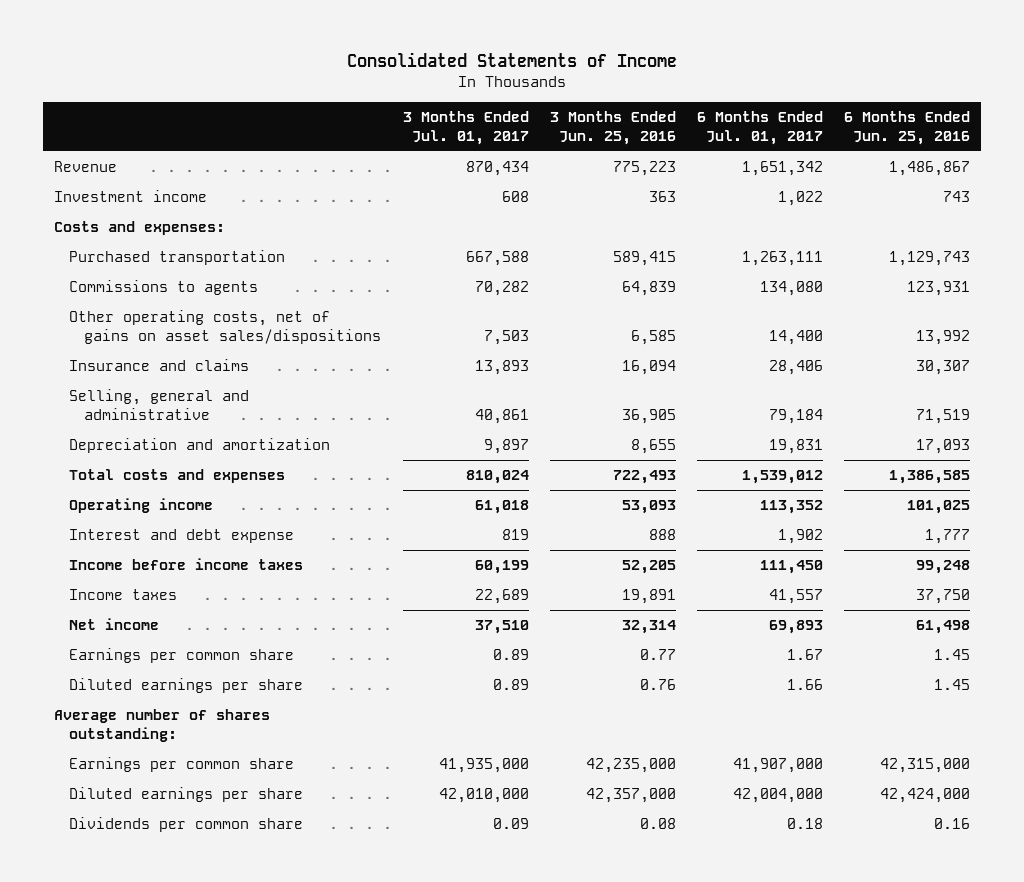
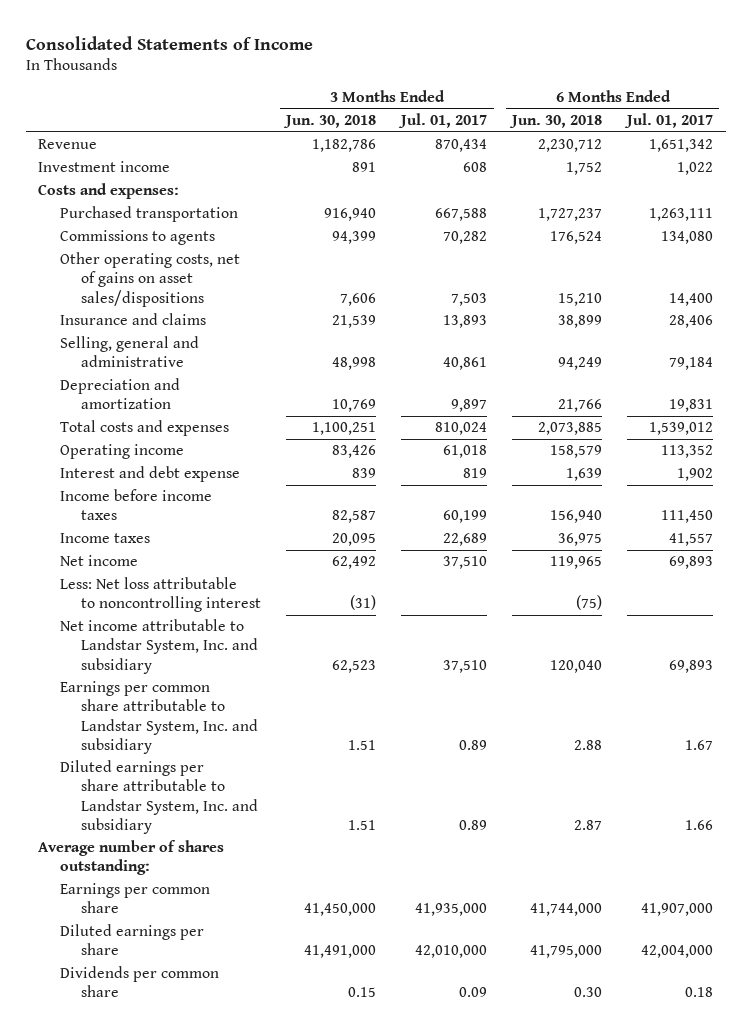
[549,111,676,145] 3 Months Ended Jun. 25, 2016 -> none
[844,111,971,145] 6 Months Ended Jun. 25, 2016 -> none
none -> [283,114,377,128] Jun. 30, 2018
none -> [509,114,603,128] Jun. 30, 2018
none -> [59,577,262,613] Less: Net loss attributable to noncontrolling interest
none -> [59,619,259,674] Net income attributable to Landstar System, Inc. and subsidiary
[69,648,295,664] Earnings per common share -> [59,681,259,754] Earnings per common share attributable to Landstar System, Inc. and subsidiary
[69,678,304,694] Diluted earnings per share -> [59,760,259,834] Diluted earnings per share attributable to Landstar System, Inc. and subsidiary

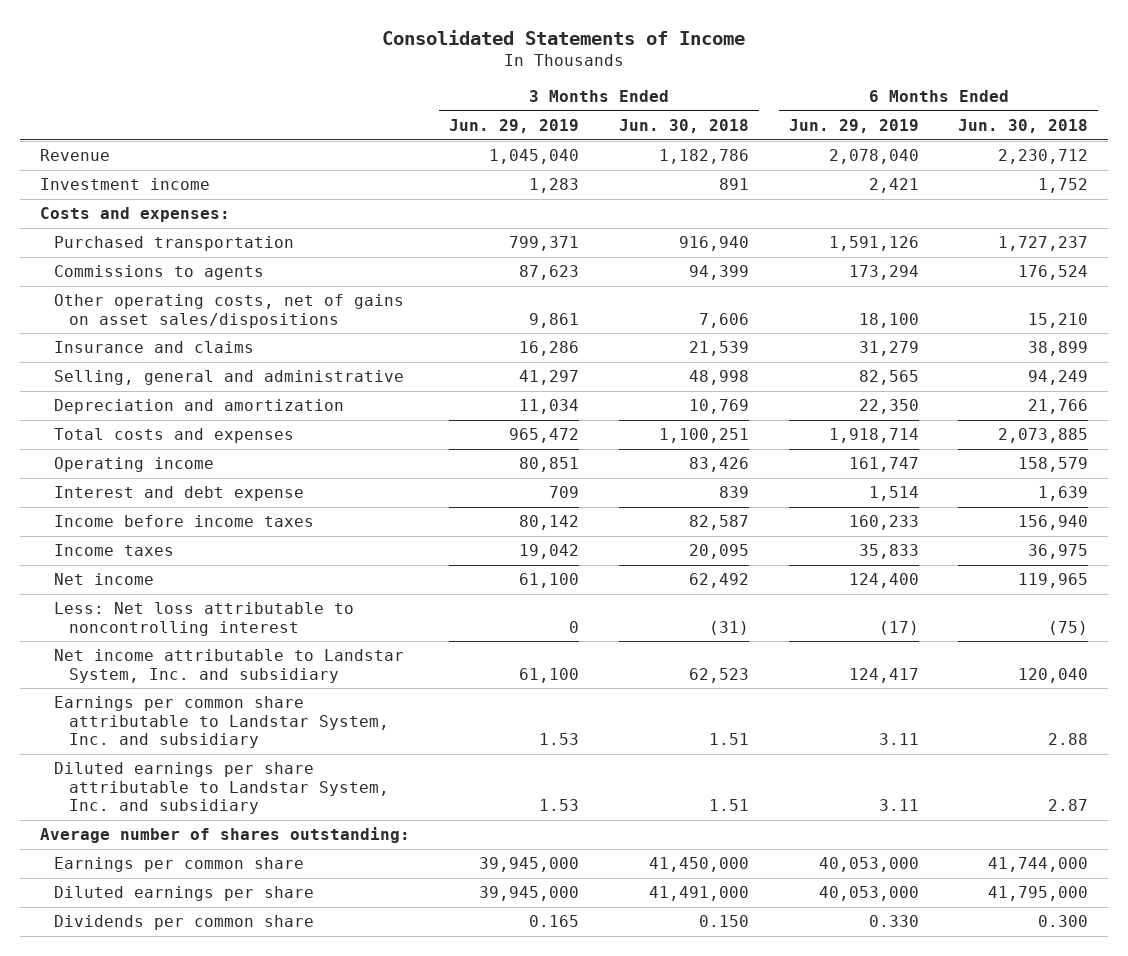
[398,112,488,128] Jul. 01, 2017 -> none
[624,112,714,128] Jul. 01, 2017 -> none
none -> [449,119,580,134] Jun. 29, 2019
none -> [788,119,919,134] Jun. 29, 2019
[348,987,377,998] 0.15 -> [699,915,750,928] 0.150
[574,987,603,998] 0.30 -> [1038,915,1089,928] 0.300

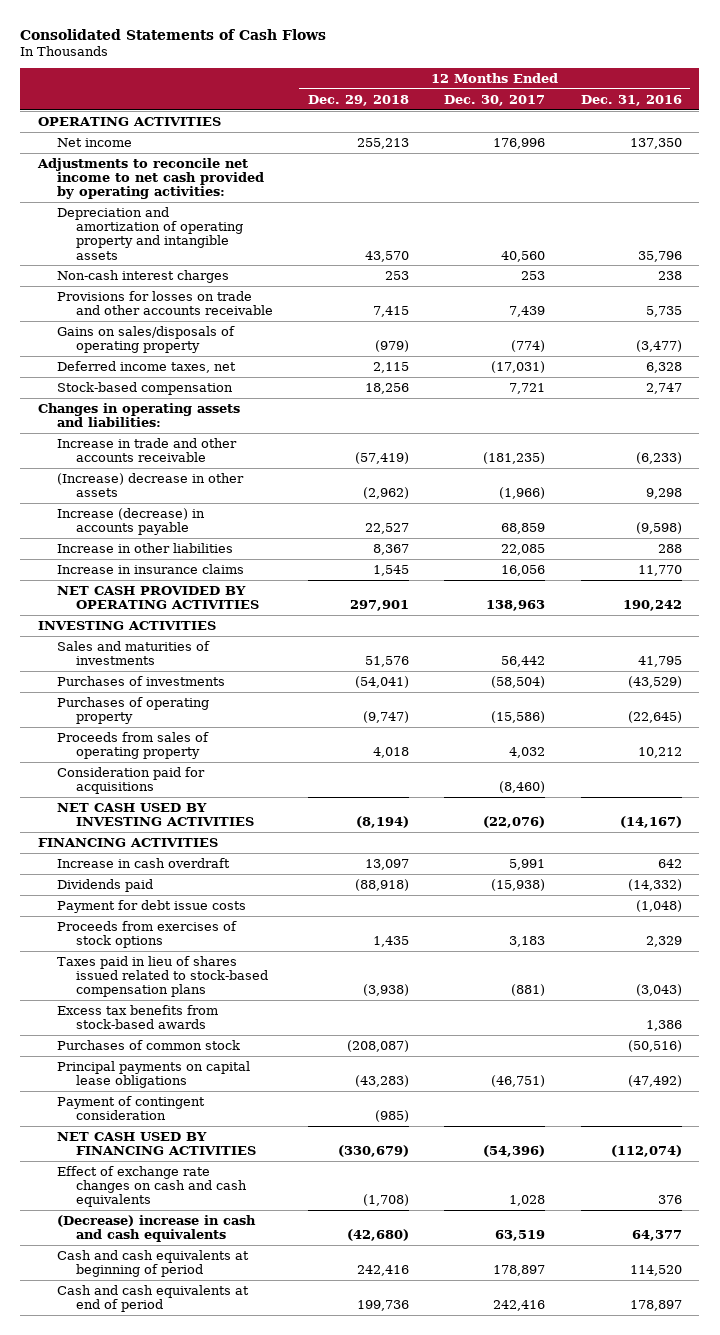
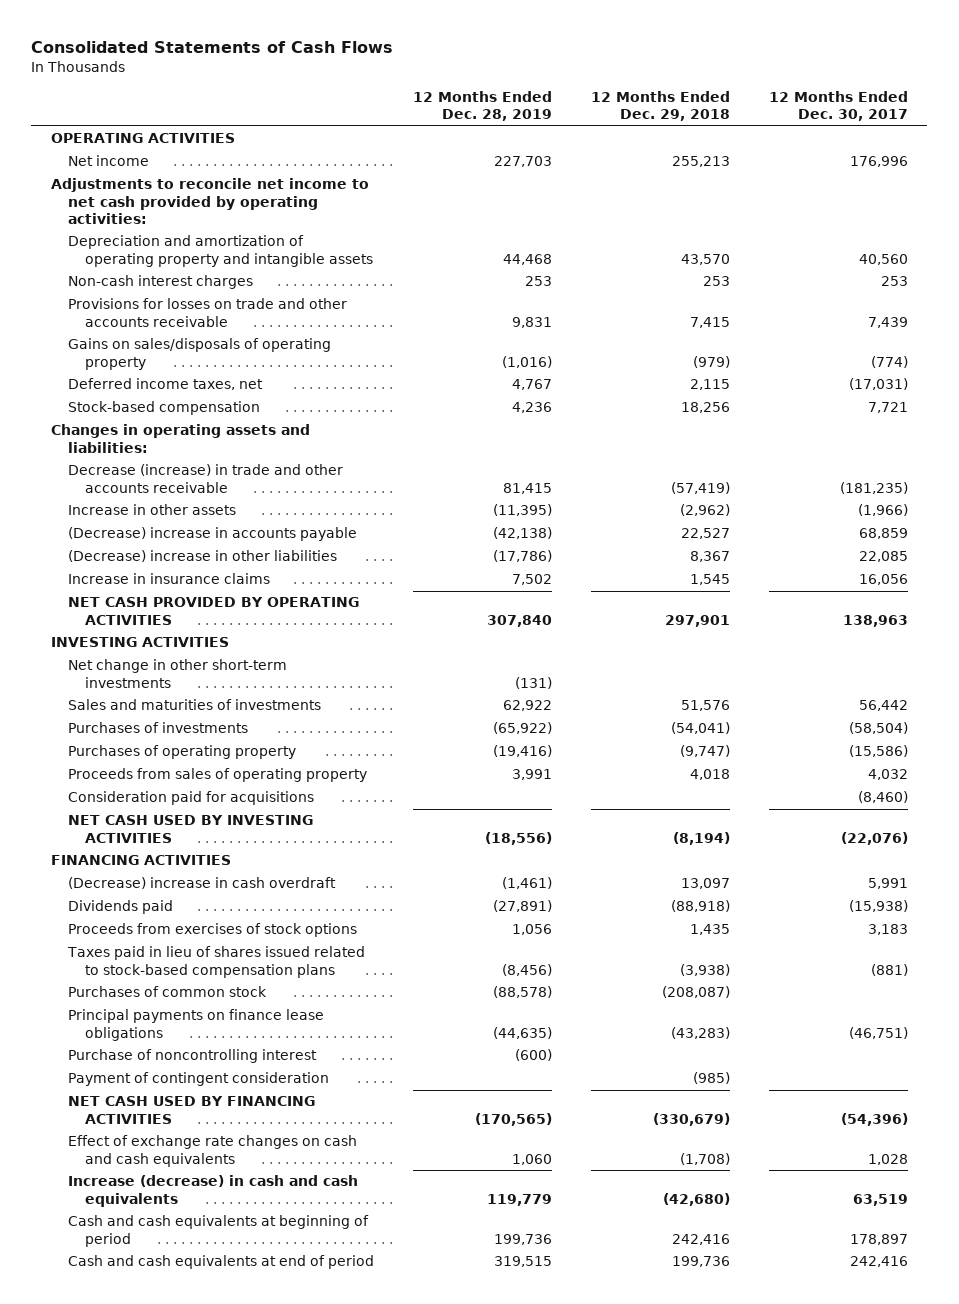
[580,94,682,106] Dec. 31, 2016 -> none
none -> [412,91,552,122] 12 Months Ended Dec. 28, 2019
[56,437,237,463] Increase in trade and other accounts receivable -> [67,464,343,493] Decrease (increase) in trade and other accounts receivable
[56,472,244,498] (Increase) decrease in other assets -> [67,504,236,516] Increase in other assets
[56,507,205,536] Increase (decrease) in accounts payable -> [67,527,357,542] (Decrease) increase in accounts payable
[56,542,233,553] Increase in other liabilities -> [67,550,337,563] (Decrease) increase in other liabilities
none -> [67,659,287,688] Net change in other short-term investments
[56,857,230,868] Increase in cash overdraft -> [67,877,336,890] (Decrease) increase in cash overdraft
[56,899,246,913] Payment for debt issue costs -> none
[56,1004,218,1030] Excess tax benefits from stock-based awards -> none
[56,1060,250,1089] Principal payments on capital lease obligations -> [67,1009,324,1041] Principal payments on finance lease obligations
none -> [67,1049,317,1064] Purchase of noncontrolling interest
[56,1214,256,1243] (Decrease) increase in cash and cash equivalents -> [67,1175,358,1207] Increase (decrease) in cash and cash equivalents

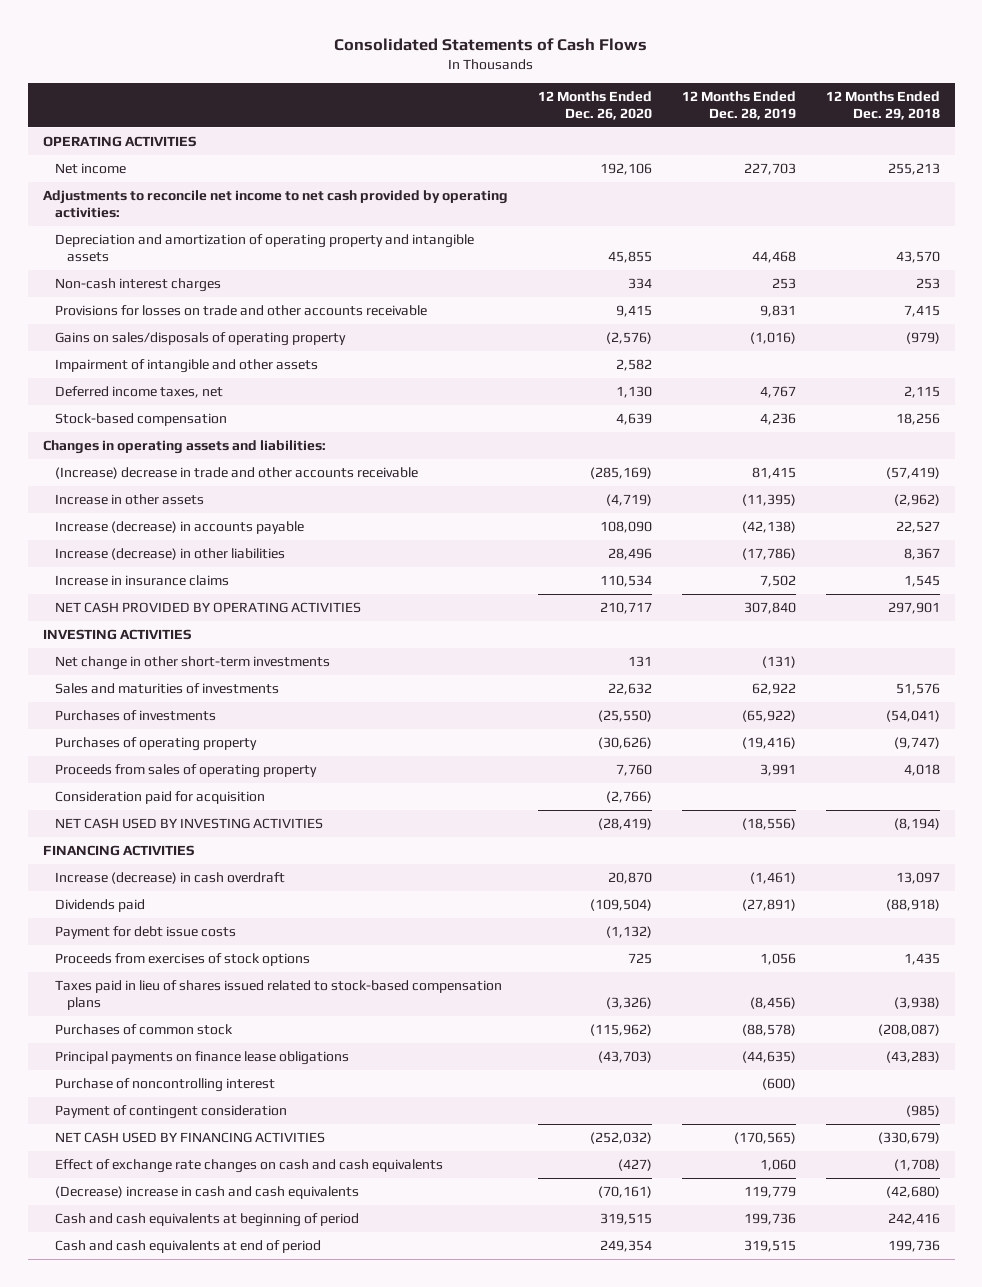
[768,91,908,122] 12 Months Ended Dec. 30, 2017 -> none
none -> [537,91,652,120] 12 Months Ended Dec. 26, 2020
none -> [54,359,318,374] Impairment of intangible and other assets
[67,464,343,493] Decrease (increase) in trade and other accounts receivable -> [54,467,418,480] (Increase) decrease in trade and other accounts receivable
[67,527,357,542] (Decrease) increase in accounts payable -> [54,521,304,535] Increase (decrease) in accounts payable
[67,550,337,563] (Decrease) increase in other liabilities -> [54,548,285,561] Increase (decrease) in other liabilities
[67,791,314,806] Consideration paid for acquisitions -> [54,791,265,805] Consideration paid for acquisition
[67,877,336,890] (Decrease) increase in cash overdraft -> [54,872,285,885] Increase (decrease) in cash overdraft
none -> [54,926,236,940] Payment for debt issue costs
[67,1175,358,1207] Increase (decrease) in cash and cash equivalents -> [54,1186,359,1200] (Decrease) increase in cash and cash equivalents

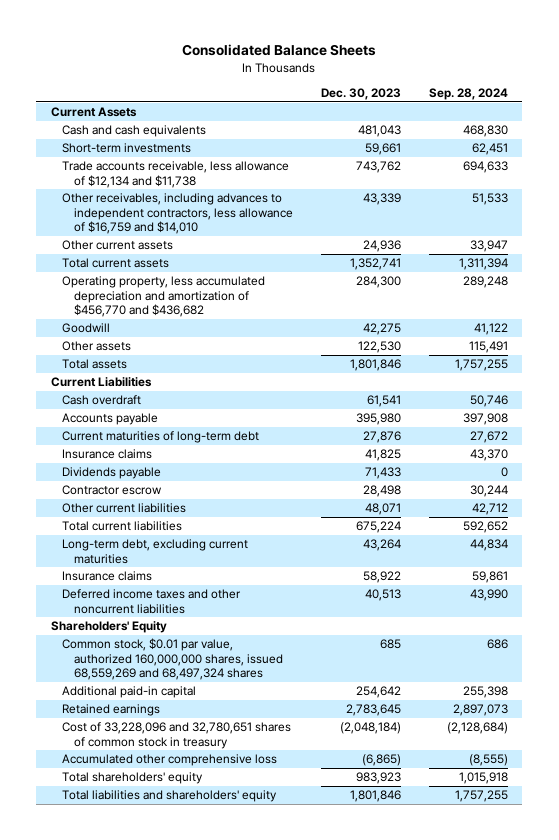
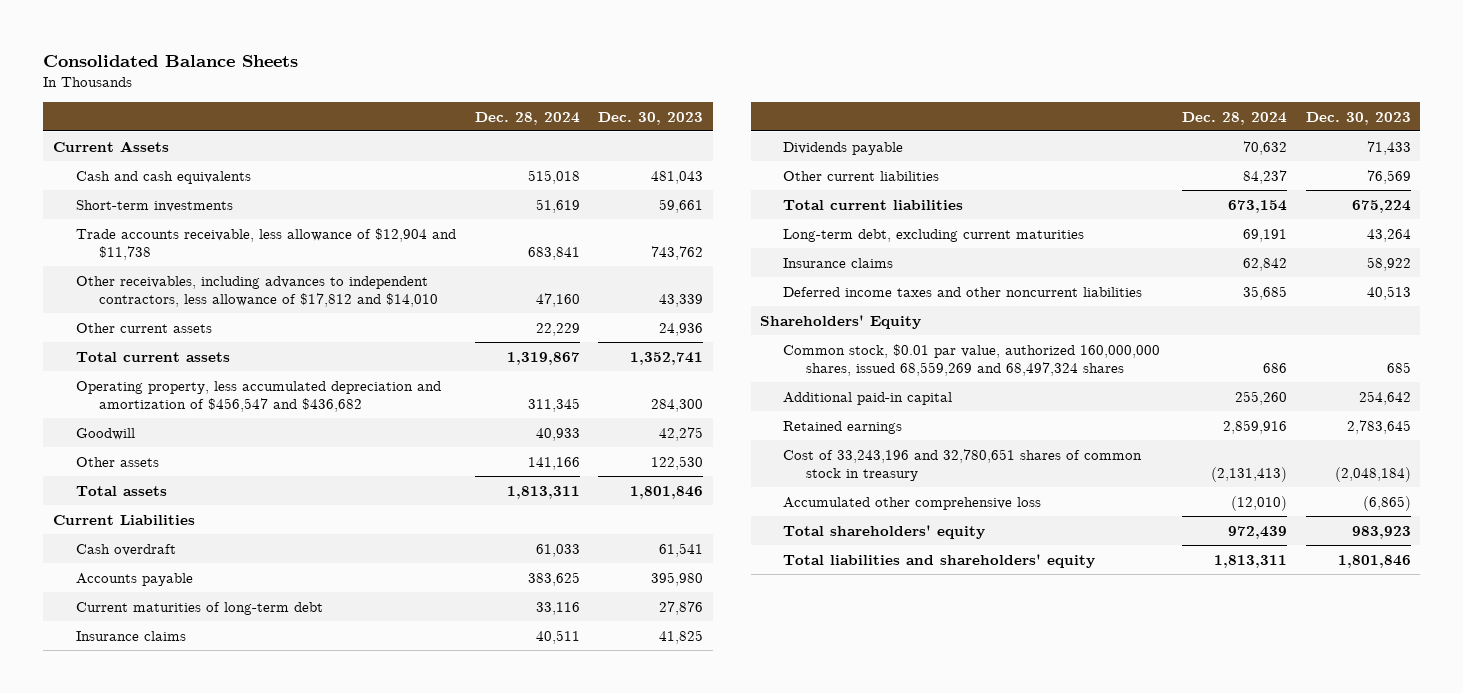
[429,88,509,101] Sep. 28, 2024 -> none
none -> [474,111,580,125] Dec. 28, 2024
[62,161,290,188] Trade accounts receivable, less allowance of $12,134 and $11,738 -> [75,227,456,261] Trade accounts receivable, less allowance of $12,904 and $11,738
[62,193,293,235] Other receivables, including advances to independent contractors, less allowance of $16,759 and $14,010 -> [75,275,438,308] Other receivables, including advances to independent contractors, less allowance of $17,812 and $14,010
[62,276,266,318] Operating property, less accumulated depreciation and amortization of $456,770 and $436,682 -> [75,380,441,413] Operating property, less accumulated depreciation and amortization of $456,547 and $436,682
[62,485,163,496] Contractor escrow -> none
[364,503,401,516] 48,071 -> [1366,169,1411,184] 76,569
[62,722,292,749] Cost of 33,228,096 and 32,780,651 shares of common stock in treasury -> [783,448,1143,482] Cost of 33,243,196 and 32,780,651 shares of common stock in treasury

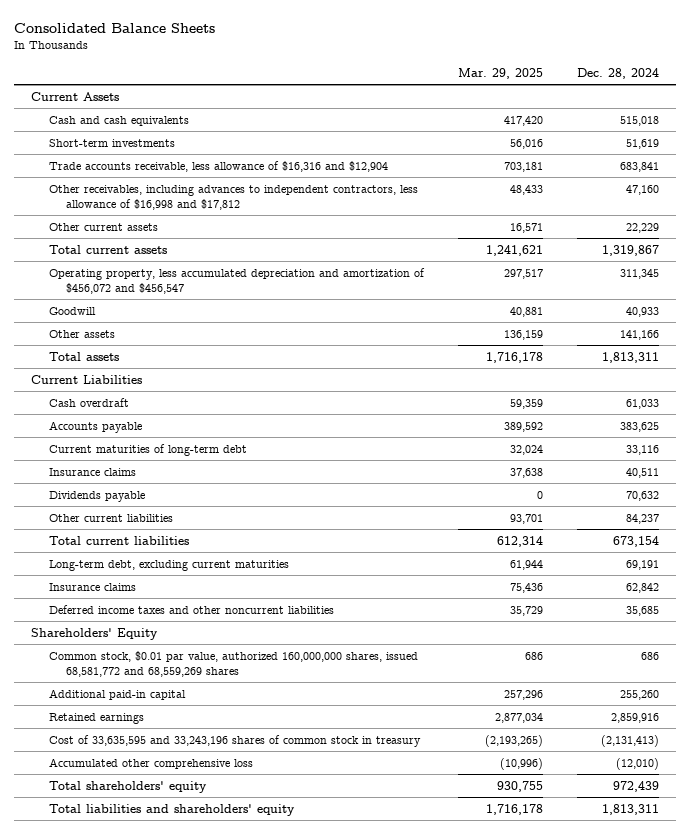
[598,111,704,125] Dec. 30, 2023 -> none
none -> [457,67,543,79] Mar. 29, 2025
[75,227,456,261] Trade accounts receivable, less allowance of $12,904 and $11,738 -> [48,160,388,172] Trade accounts receivable, less allowance of $16,316 and $12,904
[75,275,438,308] Other receivables, including advances to independent contractors, less allowance of $17,812 and $14,010 -> [48,184,418,210] Other receivables, including advances to independent contractors, less allowance of $16,998 and $17,812
[75,380,441,413] Operating property, less accumulated depreciation and amortization of $456,547 and $436,682 -> [48,267,425,294] Operating property, less accumulated depreciation and amortization of $456,072 and $456,547
[783,343,1161,377] Common stock, $0.01 par value, authorized 160,000,000 shares, issued 68,559,269 and 68,497,324 shares -> [48,650,418,677] Common stock, $0.01 par value, authorized 160,000,000 shares, issued 68,581,772 and 68,559,269 shares
[783,448,1143,482] Cost of 33,243,196 and 32,780,651 shares of common stock in treasury -> [48,734,421,747] Cost of 33,635,595 and 33,243,196 shares of common stock in treasury

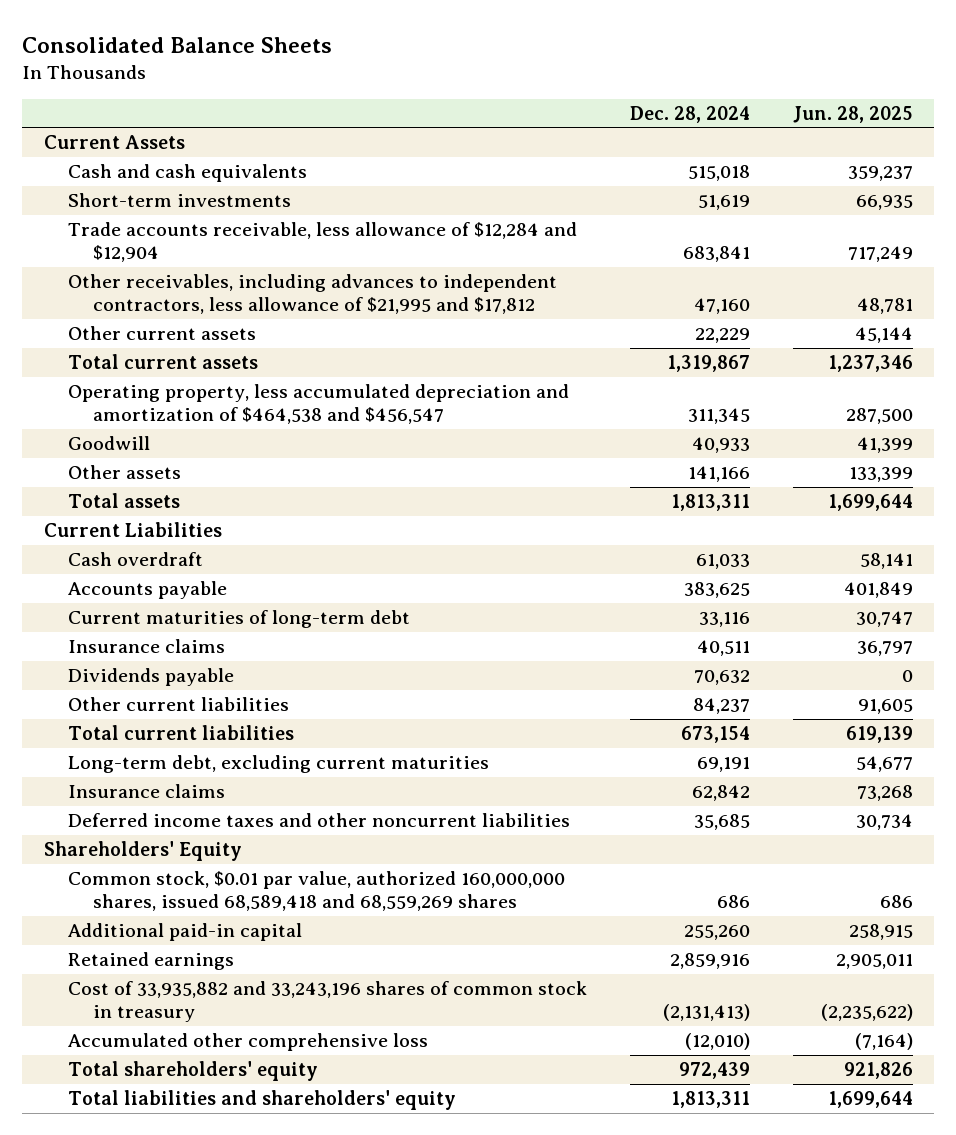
[457,67,543,79] Mar. 29, 2025 -> none
none -> [792,105,913,123] Jun. 28, 2025
[48,160,388,172] Trade accounts receivable, less allowance of $16,316 and $12,904 -> [68,222,578,262] Trade accounts receivable, less allowance of $12,284 and $12,904
[48,184,418,210] Other receivables, including advances to independent contractors, less allowance of $16,998 and $17,812 -> [68,274,558,314] Other receivables, including advances to independent contractors, less allowance of $21,995 and $17,812
[48,267,425,294] Operating property, less accumulated depreciation and amortization of $456,072 and $456,547 -> [68,384,570,424] Operating property, less accumulated depreciation and amortization of $464,538 and $456,547
[48,650,418,677] Common stock, $0.01 par value, authorized 160,000,000 shares, issued 68,581,772 and 68,559,269 shares -> [68,871,566,911] Common stock, $0.01 par value, authorized 160,000,000 shares, issued 68,589,418 and 68,559,269 shares
[48,734,421,747] Cost of 33,635,595 and 33,243,196 shares of common stock in treasury -> [68,981,588,1022] Cost of 33,935,882 and 33,243,196 shares of common stock in treasury

